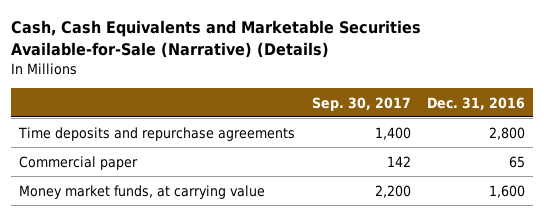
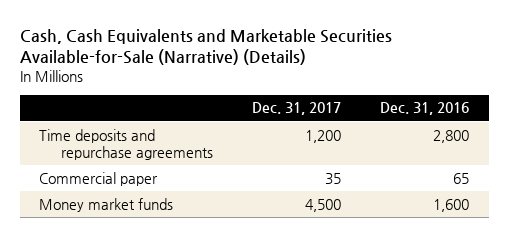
[311,96,411,111] Sep. 30, 2017 -> none
none -> [251,102,341,116] Dec. 31, 2017
[19,184,266,199] Money market funds, at carrying value -> [39,197,174,212] Money market funds

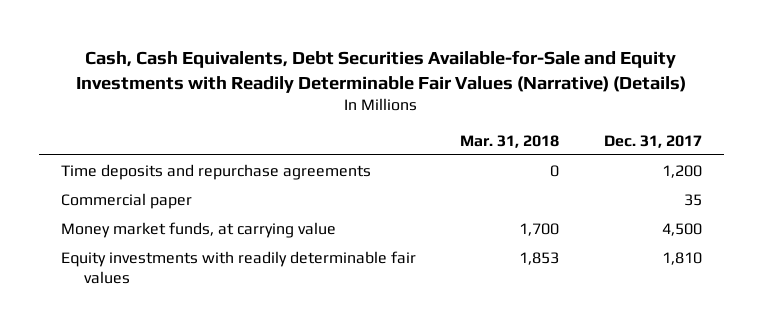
[19,29,392,66] Cash, Cash Equivalents and Marketable Securities Available-for-Sale (Narrative) (Details) -> [76,49,687,93] Cash, Cash Equivalents, Debt Securities Available-for-Sale and Equity Investments with Readily Determinable Fair Values (Narrative) (Details)
[380,102,470,116] Dec. 31, 2016 -> none
none -> [460,134,560,148] Mar. 31, 2018
[39,197,174,212] Money market funds -> [60,221,336,238] Money market funds, at carrying value
none -> [60,250,416,284] Equity investments with readily determinable fair values

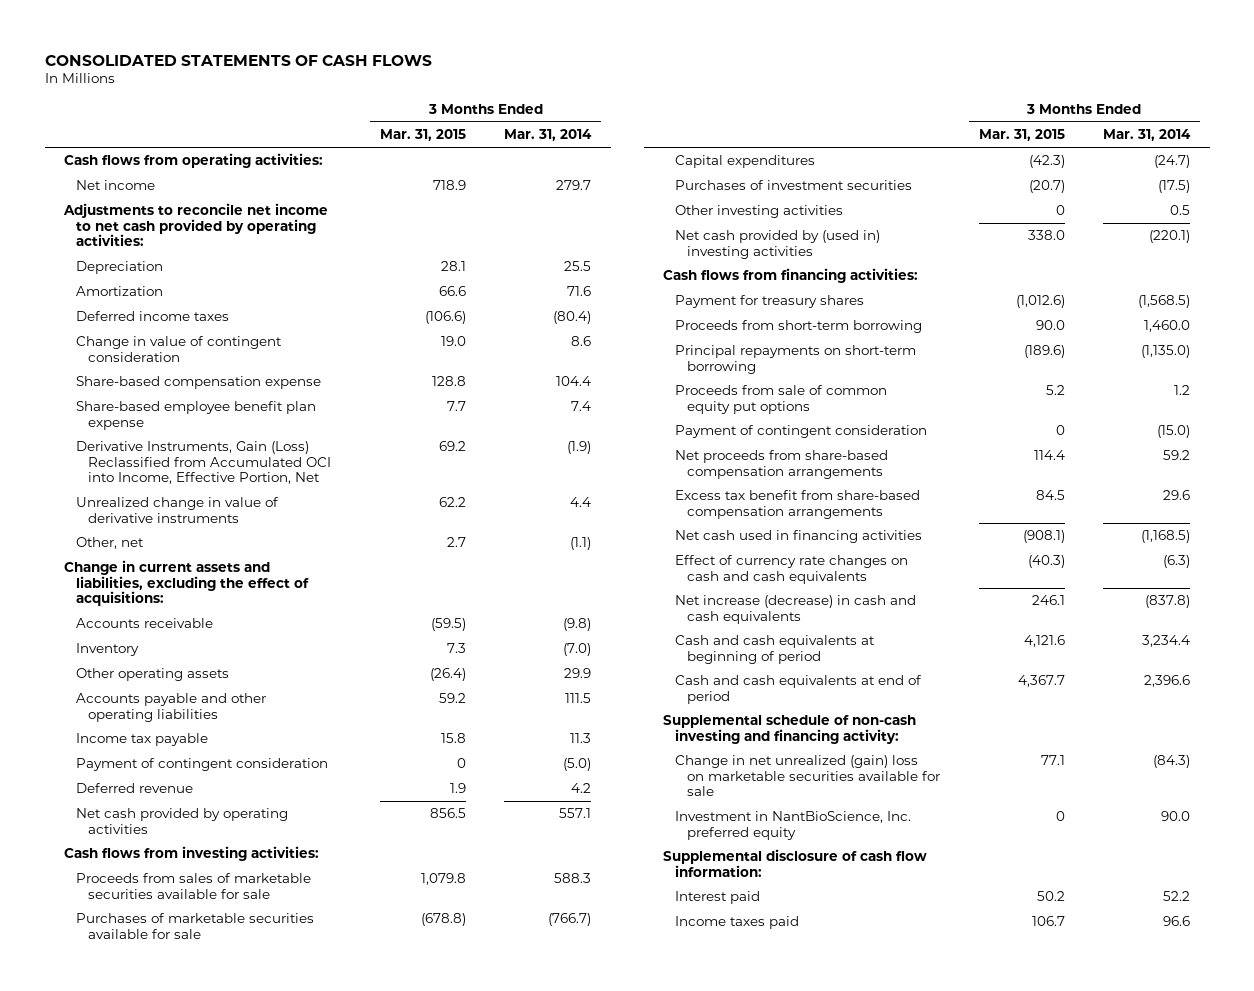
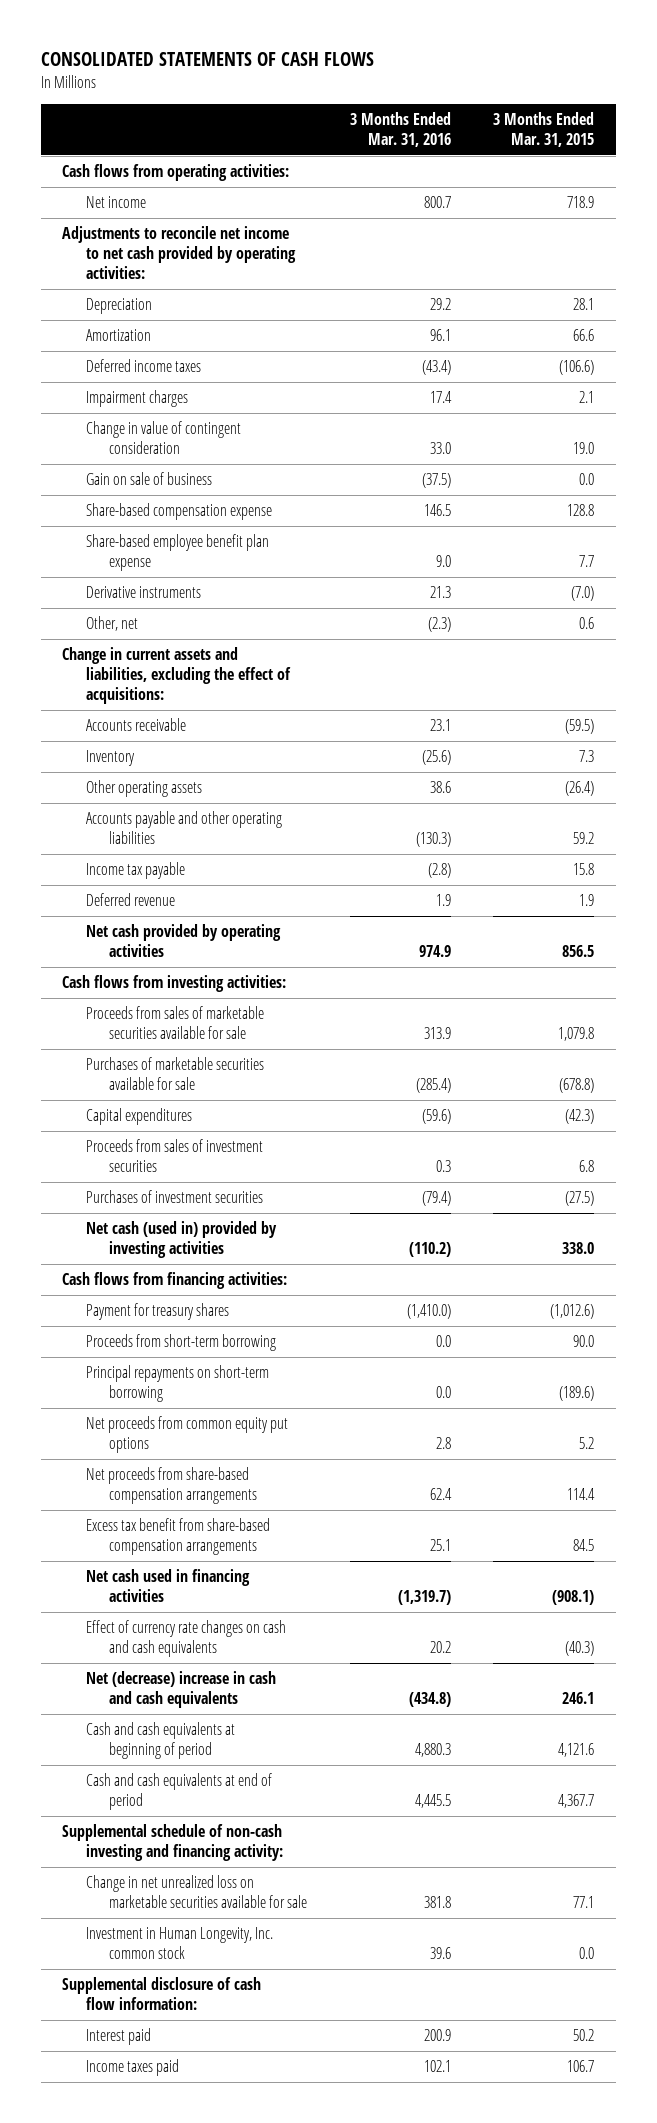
[504,129,593,142] Mar. 31, 2014 -> none
none -> [349,111,451,147] 3 Months Ended Mar. 31, 2016
none -> [85,390,188,408] Impairment charges
none -> [85,472,212,486] Gain on sale of business
[76,441,332,484] Derivative Instruments, Gain (Loss) Reclassified from Accumulated OCI into Income, Effective Portion, Net -> none
[76,497,280,523] Unrealized change in value of derivative instruments -> none
none -> [85,586,201,599] Derivative instruments
[446,537,466,548] 2.7 -> [579,617,595,630] 0.6
[76,758,329,772] Payment of contingent consideration -> none
[675,205,844,219] Other investing activities -> none
none -> [85,1139,263,1173] Proceeds from sales of investment securities
[1028,180,1065,194] (20.7) -> [565,1191,595,1207] (27.5)
[675,230,881,259] Net cash provided by (used in) investing activities -> [85,1221,277,1259] Net cash (used in) provided by investing activities
[675,425,928,439] Payment of contingent consideration -> none
[675,385,888,414] Proceeds from sale of common equity put options -> [85,1416,288,1454] Net proceeds from common equity put options
[675,595,917,624] Net increase (decrease) in cash and cash equivalents -> [85,1671,276,1709] Net (decrease) increase in cash and cash equivalents
[675,755,941,796] Change in net unrealized (gain) loss on marketable securities available for sale -> [85,1875,308,1909] Change in net unrealized loss on marketable securities available for sale
[675,811,912,840] Investment in NantBioScience, Inc. preferred equity -> [85,1927,273,1960] Investment in Human Longevity, Inc. common stock
[1055,811,1065,822] 0 -> [579,1947,595,1960] 0.0

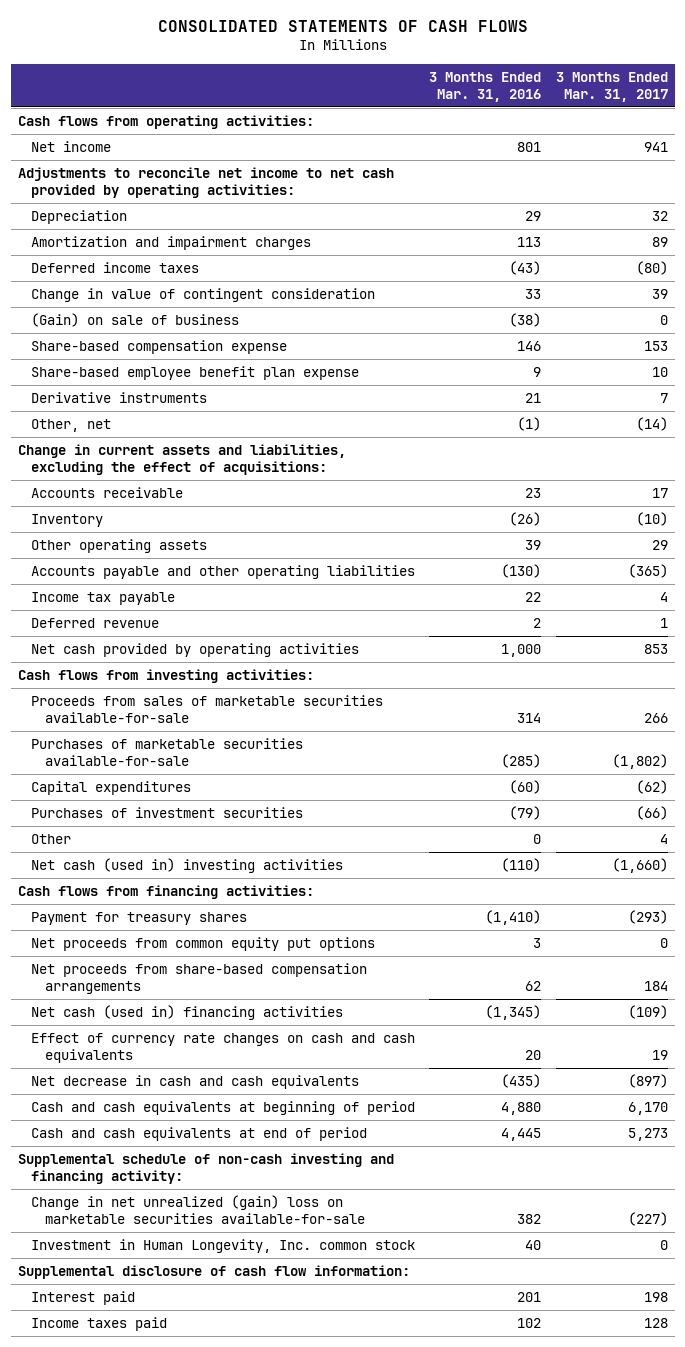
[493,111,595,147] 3 Months Ended Mar. 31, 2015 -> none
none -> [555,72,668,102] 3 Months Ended Mar. 31, 2017
[423,196,451,209] 800.7 -> [517,142,542,153] 801
[85,390,188,408] Impairment charges -> none
[429,298,451,311] 29.2 -> [525,211,542,222] 29
[85,329,151,342] Amortization -> [31,236,312,251] Amortization and impairment charges
[429,329,451,342] 96.1 -> [517,237,542,248] 113
[421,360,451,376] (43.4) -> [509,261,542,276] (43)
[429,442,451,455] 33.0 -> [525,289,542,300] 33
[85,472,212,486] Gain on sale of business -> [31,313,240,328] (Gain) on sale of business
[421,473,451,489] (37.5) -> [509,313,542,328] (38)
[423,504,451,517] 146.5 -> [517,341,542,352] 146
[435,555,451,568] 9.0 -> [533,367,542,378] 9
[429,586,451,599] 21.3 -> [525,393,542,404] 21
[427,617,451,633] (2.3) -> [517,417,542,432] (1)
[429,719,451,732] 23.1 -> [525,488,542,499] 23
[421,750,451,766] (25.6) -> [509,512,542,527] (26)
[429,781,451,794] 38.6 -> [525,540,542,551] 39
[415,832,451,848] (130.3) -> [501,564,542,579] (130)
[427,863,451,879] (2.8) -> [525,592,542,603] 22
[435,894,451,907] 1.9 -> [533,618,542,629] 2
[418,945,451,958] 974.9 -> [501,644,542,658] 1,000
[85,1139,263,1173] Proceeds from sales of investment securities -> none
[85,1006,264,1040] Proceeds from sales of marketable securities available for sale -> [31,695,384,723] Proceeds from sales of marketable securities available-for-sale
[423,1027,451,1040] 313.9 -> [517,712,542,723] 314
[85,1057,264,1091] Purchases of marketable securities available for sale -> [31,738,304,766] Purchases of marketable securities available-for-sale
[415,1078,451,1094] (285.4) -> [501,753,542,768] (285)
[421,1109,451,1125] (59.6) -> [509,780,542,795] (60)
[421,1191,451,1207] (79.4) -> [509,806,542,821] (79)
none -> [31,834,72,845] Other
[85,1221,277,1259] Net cash (used in) provided by investing activities -> [31,858,344,874] Net cash (used in) investing activities
[408,1242,451,1258] (110.2) -> [501,858,542,873] (110)
[85,1334,276,1352] Proceeds from short-term borrowing -> none
[85,1365,269,1403] Principal repayments on short-term borrowing -> none
[85,1518,270,1556] Excess tax benefit from share-based compensation arrangements -> none
[406,1304,451,1320] (1,410.0) -> [485,910,542,926] (1,410)
[435,1437,451,1450] 2.8 -> [533,938,542,949] 3
[429,1488,452,1501] 62.4 -> [525,980,542,991] 62
[85,1569,250,1603] Net cash used in financing activities -> [31,1005,344,1021] Net cash (used in) financing activities
[397,1590,451,1606] (1,319.7) -> [485,1005,542,1021] (1,345)
[429,1641,451,1654] 20.2 -> [525,1049,542,1060] 20
[85,1671,276,1709] Net (decrease) increase in cash and cash equivalents -> [31,1075,360,1090] Net decrease in cash and cash equivalents
[408,1692,451,1708] (434.8) -> [501,1074,542,1089] (435)
[414,1743,451,1758] 4,880.3 -> [501,1102,542,1116] 4,880
[414,1794,451,1809] 4,445.5 -> [501,1128,542,1142] 4,445
[85,1875,308,1909] Change in net unrealized loss on marketable securities available for sale -> [31,1195,366,1224] Change in net unrealized (gain) loss on marketable securities available-for-sale
[423,1896,451,1909] 381.8 -> [517,1213,542,1224] 382
[429,1947,451,1960] 39.6 -> [525,1240,542,1251] 40
[423,2029,451,2042] 200.9 -> [517,1292,542,1303] 201
[423,2060,451,2073] 102.1 -> [517,1318,542,1329] 102

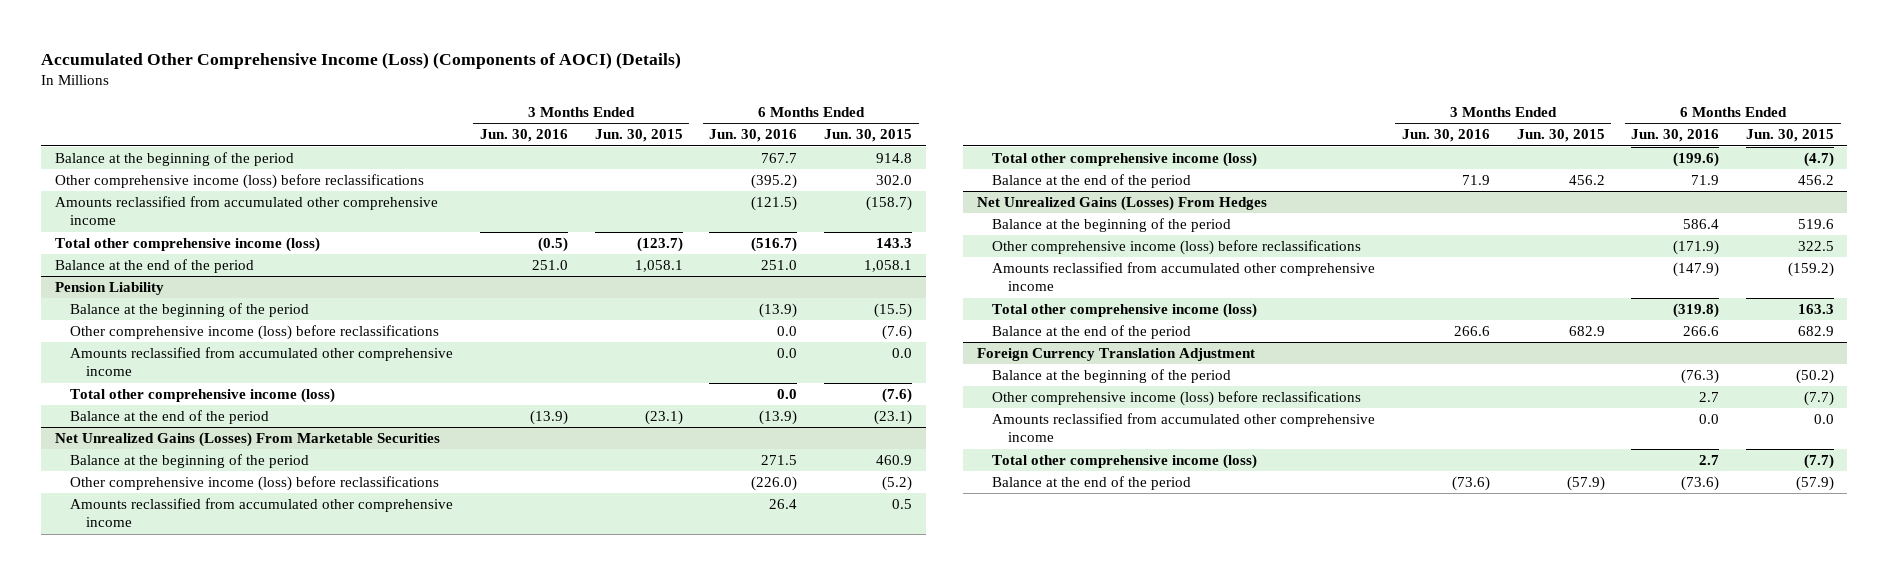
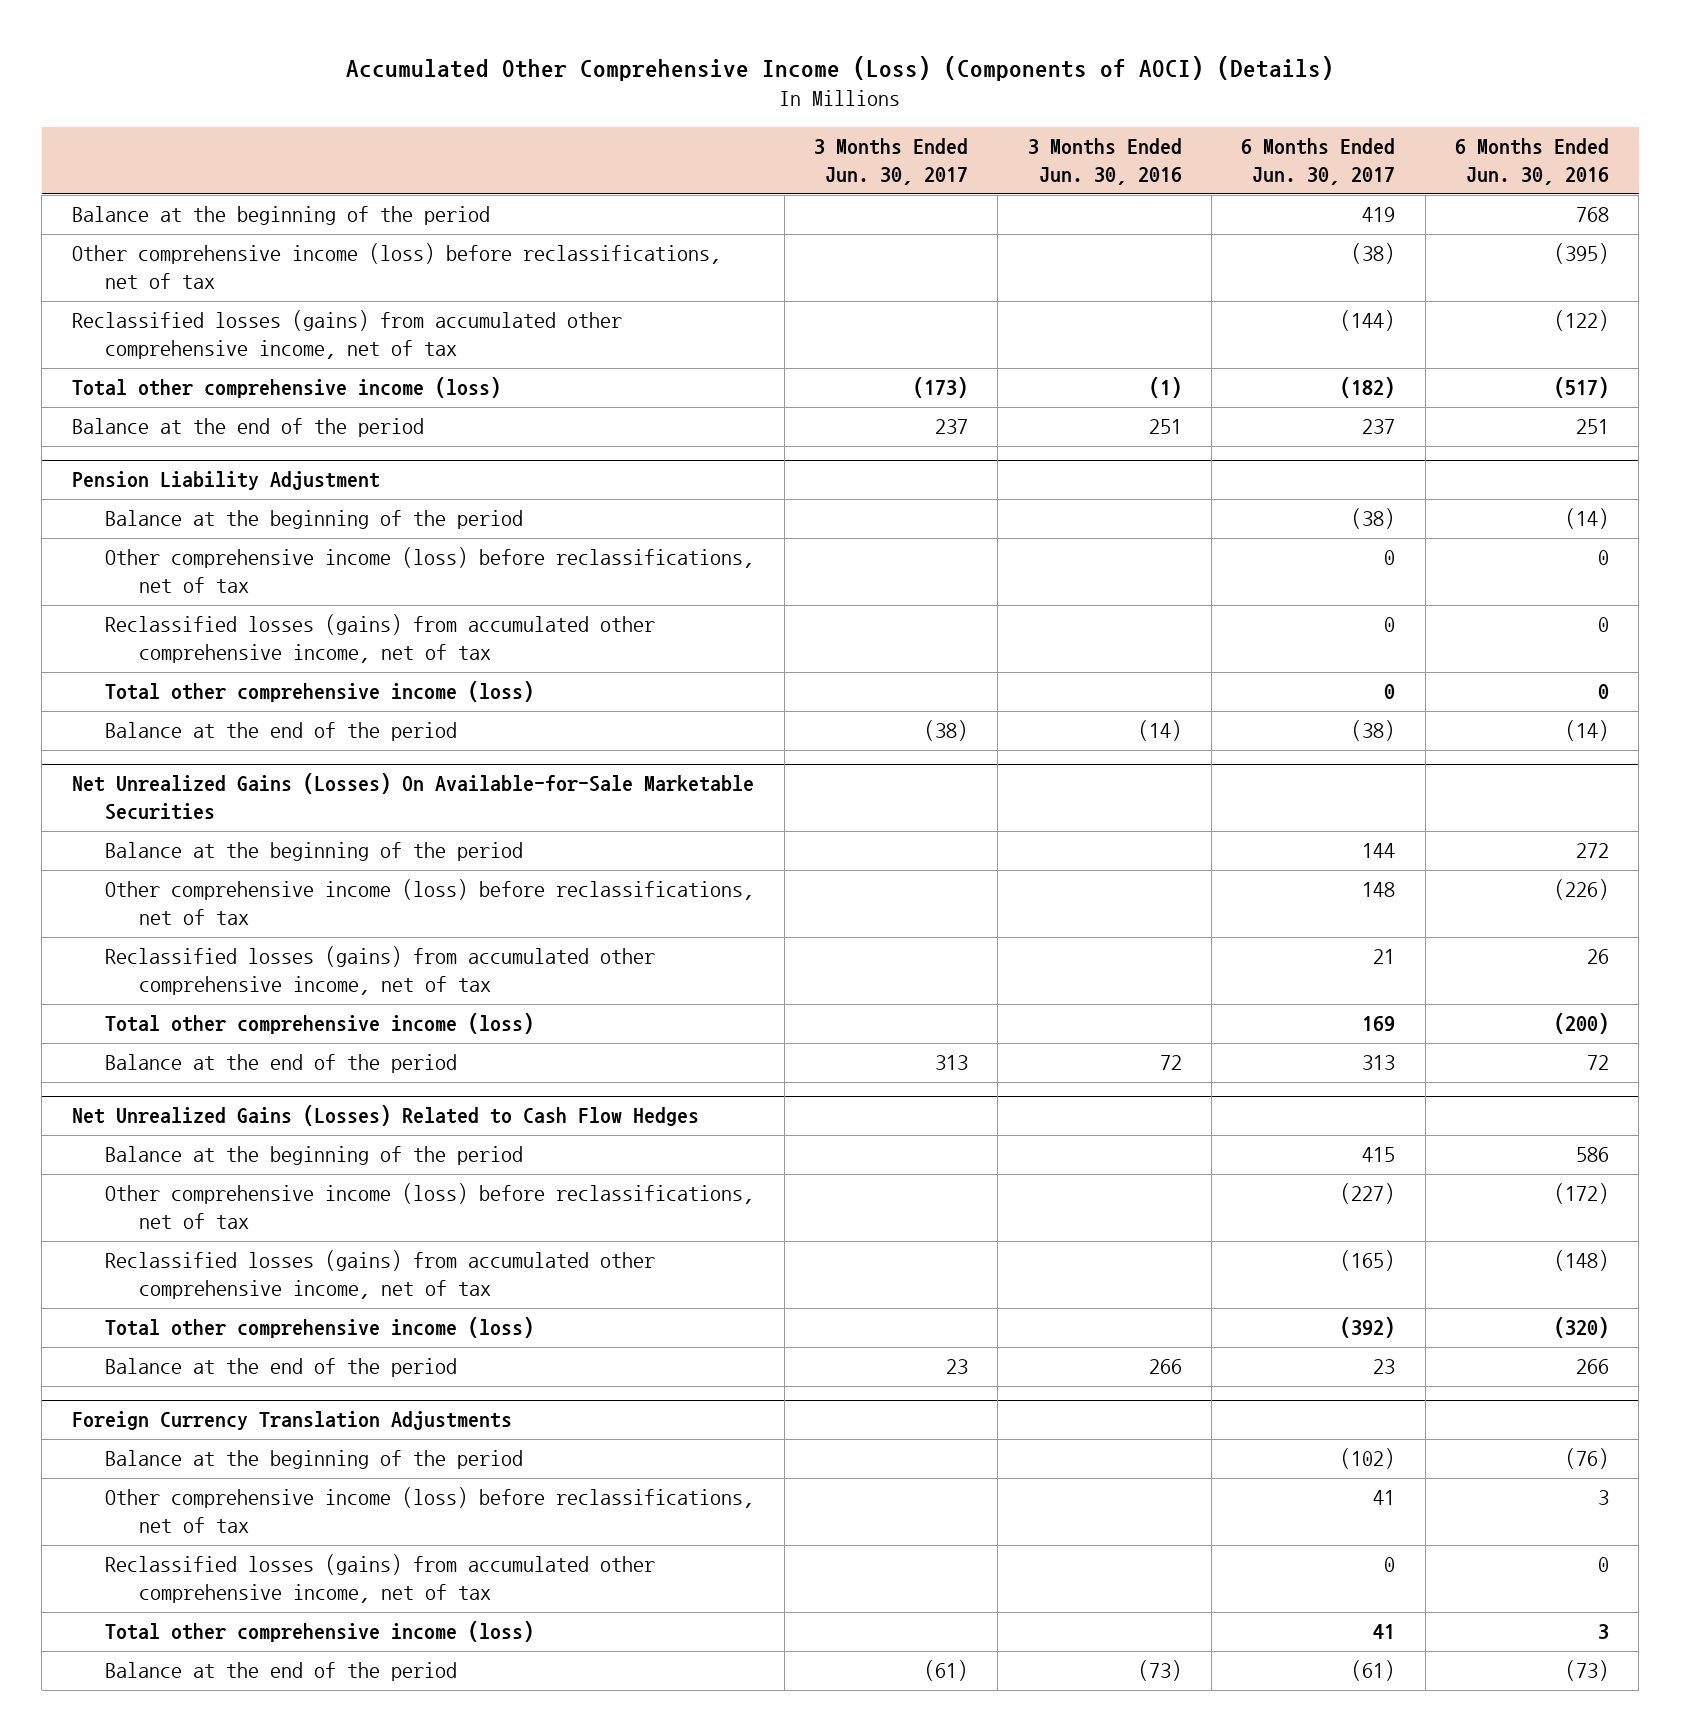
[594,129,683,143] Jun. 30, 2015 -> none
[824,129,913,143] Jun. 30, 2015 -> none
none -> [813,138,968,186] 3 Months Ended Jun. 30, 2017
none -> [1241,138,1396,186] 6 Months Ended Jun. 30, 2017
[761,153,798,164] 767.7 -> [1576,207,1610,223] 768
[54,174,424,190] Other comprehensive income (loss) before reclassifications -> [71,243,721,290] Other comprehensive income (loss) before reclassifications, net of tax
[751,174,798,190] (395.2) -> [1554,243,1610,265] (395)
[54,196,438,226] Amounts reclassified from accumulated other comprehensive income -> [71,310,622,360] Reclassified losses (gains) from accumulated other comprehensive income, net of tax
[751,196,798,212] (121.5) -> [1554,310,1610,332] (122)
[538,237,569,253] (0.5) -> [1148,377,1182,399] (1)
[751,237,798,253] (516.7) -> [1554,377,1610,399] (517)
[532,260,569,271] 251.0 -> [1148,419,1182,435] 251
[761,260,798,271] 251.0 -> [1576,419,1610,435] 251
[54,282,164,296] Pension Liability -> [71,471,380,491] Pension Liability Adjustment
[759,303,798,319] (13.9) -> [1565,508,1610,530] (14)
[70,325,440,341] Other comprehensive income (loss) before reclassifications -> [105,547,755,594] Other comprehensive income (loss) before reclassifications, net of tax
[777,326,798,337] 0.0 -> [1598,550,1610,566] 0
[70,347,454,377] Amounts reclassified from accumulated other comprehensive income -> [105,614,656,664] Reclassified losses (gains) from accumulated other comprehensive income, net of tax
[777,348,798,359] 0.0 -> [1598,617,1610,633] 0
[777,389,798,400] 0.0 -> [1598,684,1610,700] 0
[530,410,569,426] (13.9) -> [1137,720,1182,742] (14)
[759,410,798,426] (13.9) -> [1565,720,1610,742] (14)
[54,432,440,448] Net Unrealized Gains (Losses) From Marketable Securities -> [71,773,754,821] Net Unrealized Gains (Losses) On Available-for-Sale Marketable Securities
[761,455,798,466] 271.5 -> [1576,843,1610,859] 272
[70,476,440,492] Other comprehensive income (loss) before reclassifications -> [105,879,755,926] Other comprehensive income (loss) before reclassifications, net of tax
[751,476,798,492] (226.0) -> [1554,879,1610,901] (226)
[70,498,454,528] Amounts reclassified from accumulated other comprehensive income -> [105,946,656,996] Reclassified losses (gains) from accumulated other comprehensive income, net of tax
[769,499,798,510] 26.4 -> [1587,949,1610,965] 26
[1673,152,1720,168] (199.6) -> [1554,1013,1610,1035] (200)
[1461,175,1490,186] 71.9 -> [1159,1055,1182,1071] 72
[1691,175,1720,186] 71.9 -> [1587,1055,1610,1071] 72
[976,196,1267,212] Net Unrealized Gains (Losses) From Hedges -> [71,1105,699,1127] Net Unrealized Gains (Losses) Related to Cash Flow Hedges
[1683,219,1720,230] 586.4 -> [1576,1147,1610,1163] 586
[992,240,1362,256] Other comprehensive income (loss) before reclassifications -> [105,1183,755,1230] Other comprehensive income (loss) before reclassifications, net of tax
[1673,240,1720,256] (171.9) -> [1554,1183,1610,1205] (172)
[992,262,1376,292] Amounts reclassified from accumulated other comprehensive income -> [105,1250,656,1300] Reclassified losses (gains) from accumulated other comprehensive income, net of tax
[1673,262,1720,278] (147.9) -> [1554,1250,1610,1272] (148)
[1673,303,1720,319] (319.8) -> [1554,1317,1610,1339] (320)
[1453,326,1490,337] 266.6 -> [1148,1359,1182,1375] 266
[1683,326,1720,337] 266.6 -> [1576,1359,1610,1375] 266
[976,348,1255,362] Foreign Currency Translation Adjustment -> [71,1411,512,1431] Foreign Currency Translation Adjustments
[1681,369,1720,385] (76.3) -> [1565,1448,1610,1470] (76)
[992,391,1362,407] Other comprehensive income (loss) before reclassifications -> [105,1487,755,1534] Other comprehensive income (loss) before reclassifications, net of tax
[1699,392,1720,403] 2.7 -> [1598,1490,1610,1506] 3
[992,413,1376,443] Amounts reclassified from accumulated other comprehensive income -> [105,1554,656,1604] Reclassified losses (gains) from accumulated other comprehensive income, net of tax
[1699,414,1720,425] 0.0 -> [1598,1557,1610,1573] 0
[1699,455,1720,466] 2.7 -> [1598,1624,1610,1640] 3
[1451,476,1490,492] (73.6) -> [1137,1660,1182,1682] (73)
[1681,476,1720,492] (73.6) -> [1565,1660,1610,1682] (73)

